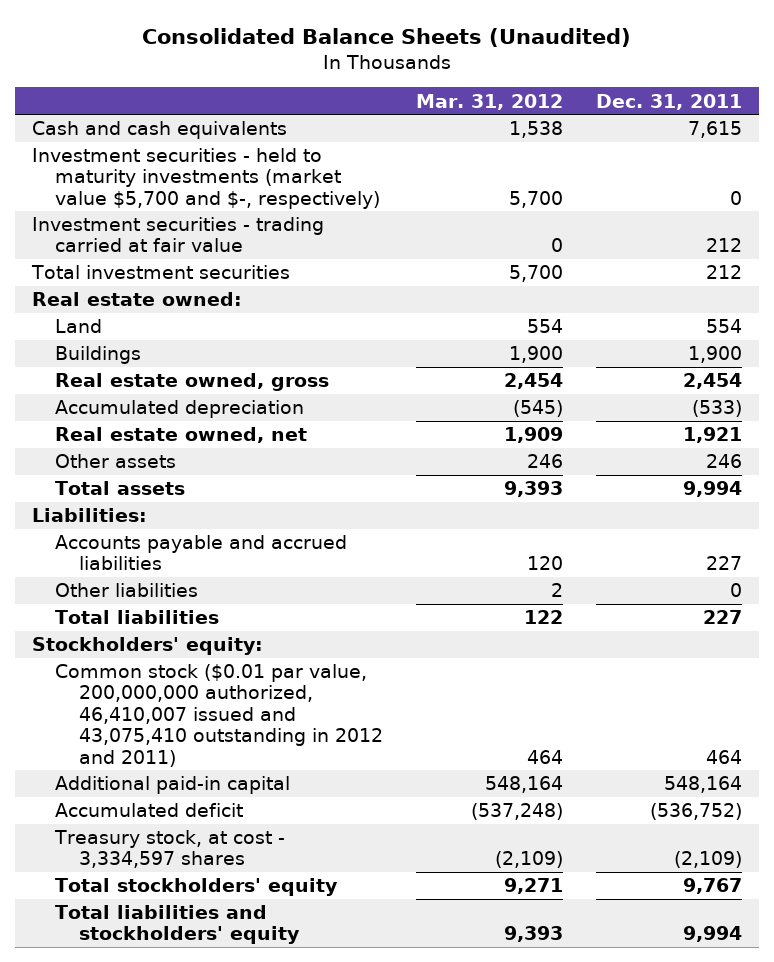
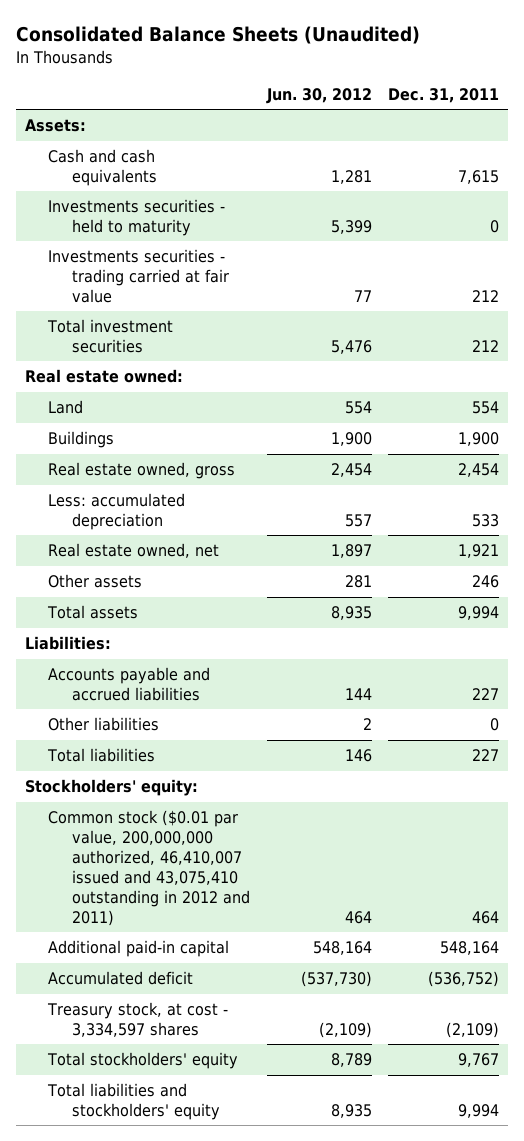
[415,93,563,110] Mar. 31, 2012 -> none
none -> [265,87,372,104] Jun. 30, 2012
none -> [24,119,86,133] Assets:
[32,148,381,209] Investment securities - held to maturity investments (market value $5,700 and $-, respectively) -> [48,199,226,237] Investments securities - held to maturity
[32,217,325,253] Investment securities - trading carried at fair value -> [48,249,230,303] Investments securities - trading carried at fair value
[55,400,305,419] Accumulated depreciation -> [48,493,186,531] Less: accumulated depreciation
[692,400,743,418] (533) -> [472,514,500,528] 533

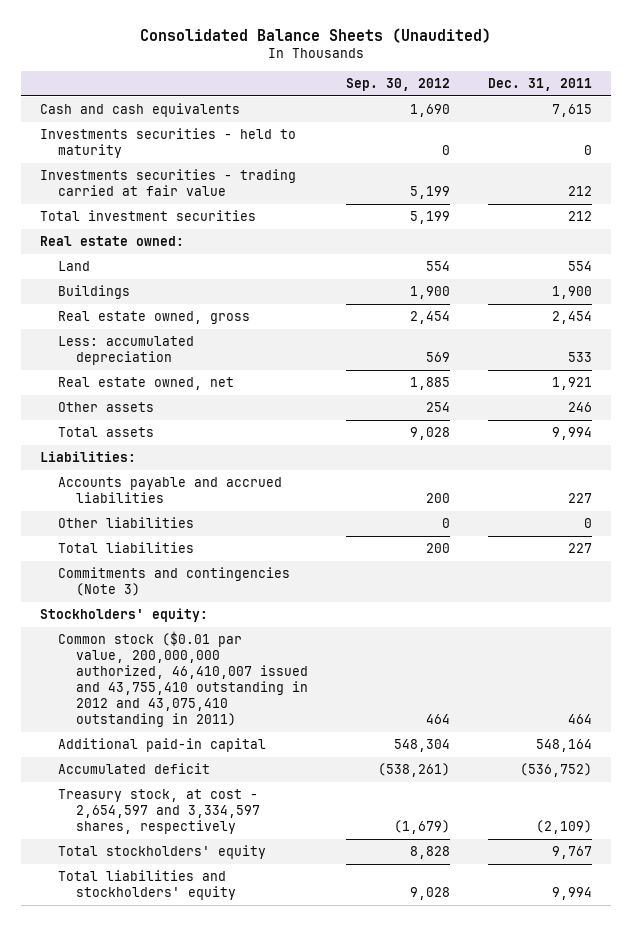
[265,87,372,104] Jun. 30, 2012 -> none
none -> [346,78,451,92] Sep. 30, 2012
[24,119,86,133] Assets: -> none
none -> [57,567,290,597] Commitments and contingencies (Note 3)
[48,810,251,926] Common stock ($0.01 par value, 200,000,000 authorized, 46,410,007 issued and 43,075,410 outstanding in 2012 and 2011) -> [57,631,309,728] Common stock ($0.01 par value, 200,000,000 authorized, 46,410,007 issued and 43,755,410 outstanding in 2012 and 43,075,410 outstanding in 2011)
[47,1002,229,1038] Treasury stock, at cost - 3,334,597 shares -> [57,789,261,835] Treasury stock, at cost - 2,654,597 and 3,334,597 shares, respectively

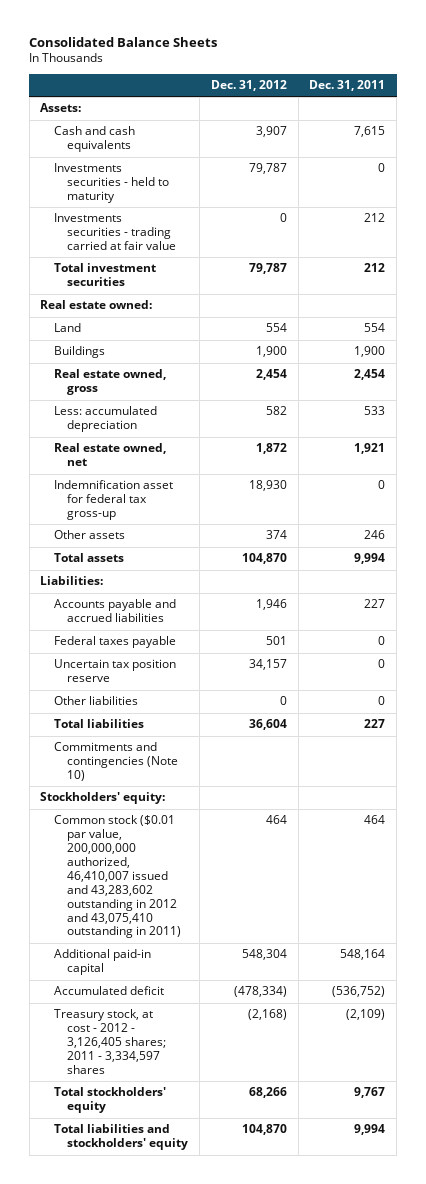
[139,27,491,43] Consolidated Balance Sheets (Unaudited) -> [29,36,218,47] Consolidated Balance Sheets
[346,78,451,92] Sep. 30, 2012 -> none
none -> [210,80,287,92] Dec. 31, 2012
none -> [40,103,82,113] Assets:
none -> [53,480,173,521] Indemnification asset for federal tax gross-up
none -> [53,636,176,649] Federal taxes payable
none -> [53,659,176,683] Uncertain tax position reserve
[57,567,290,597] Commitments and contingencies (Note 3) -> [53,742,179,782] Commitments and contingencies (Note 10)
[57,631,309,728] Common stock ($0.01 par value, 200,000,000 authorized, 46,410,007 issued and 43,755,410 outstanding in 2012 and 43,075,410 outstanding in 2011) -> [53,815,182,939] Common stock ($0.01 par value, 200,000,000 authorized, 46,410,007 issued and 43,283,602 outstanding in 2012 and 43,075,410 outstanding in 2011)
[57,789,261,835] Treasury stock, at cost - 2,654,597 and 3,334,597 shares, respectively -> [53,1009,167,1074] Treasury stock, at cost - 2012 - 3,126,405 shares; 2011 - 3,334,597 shares

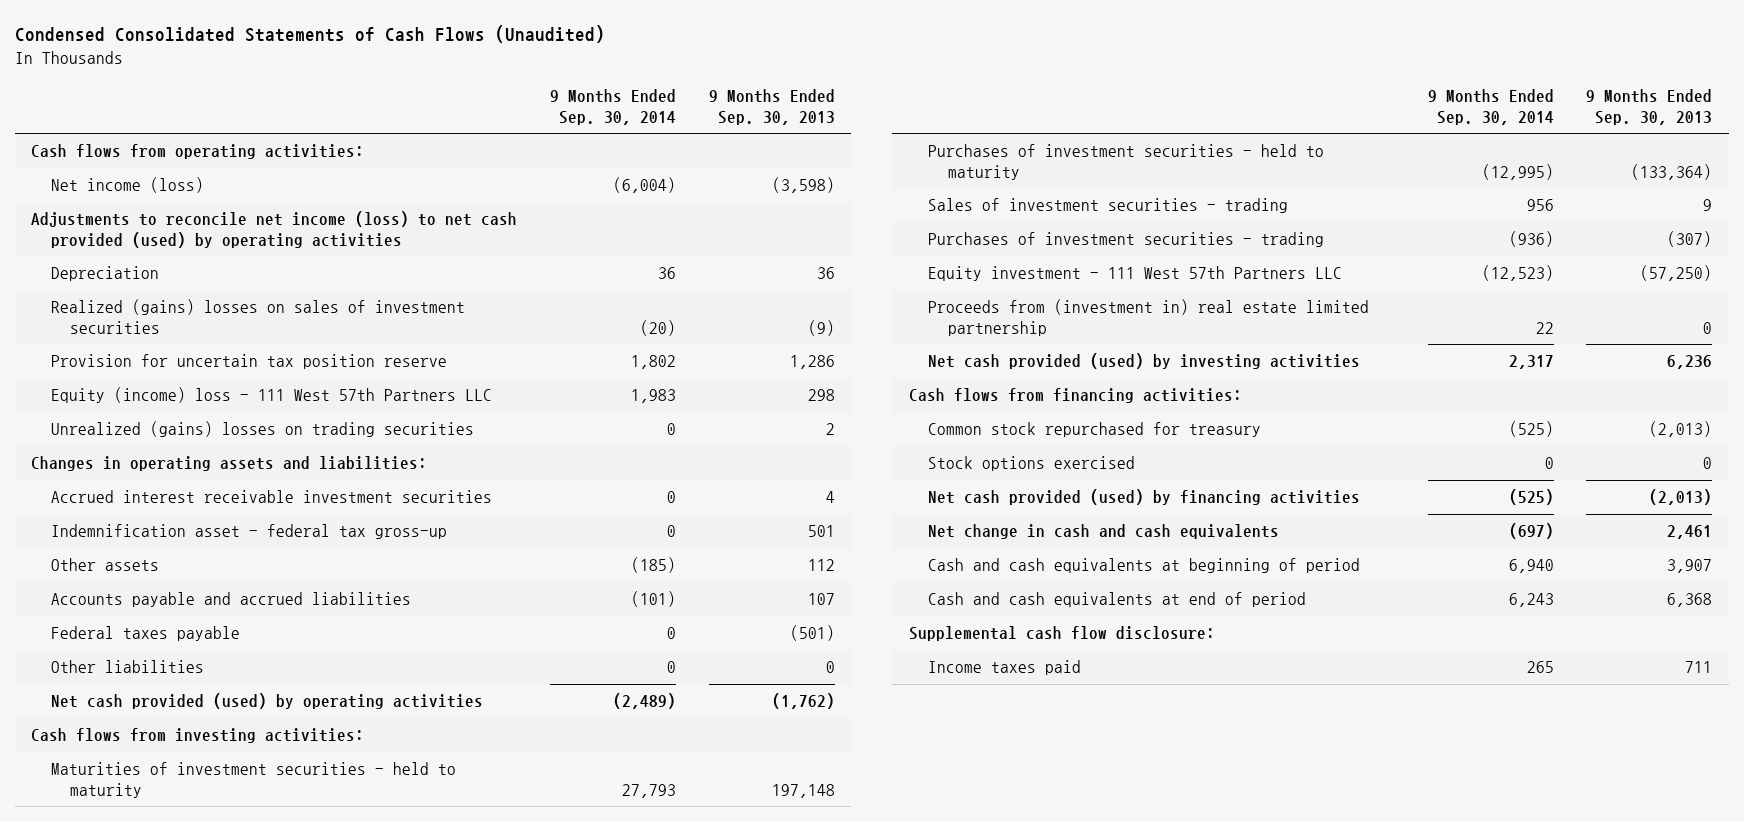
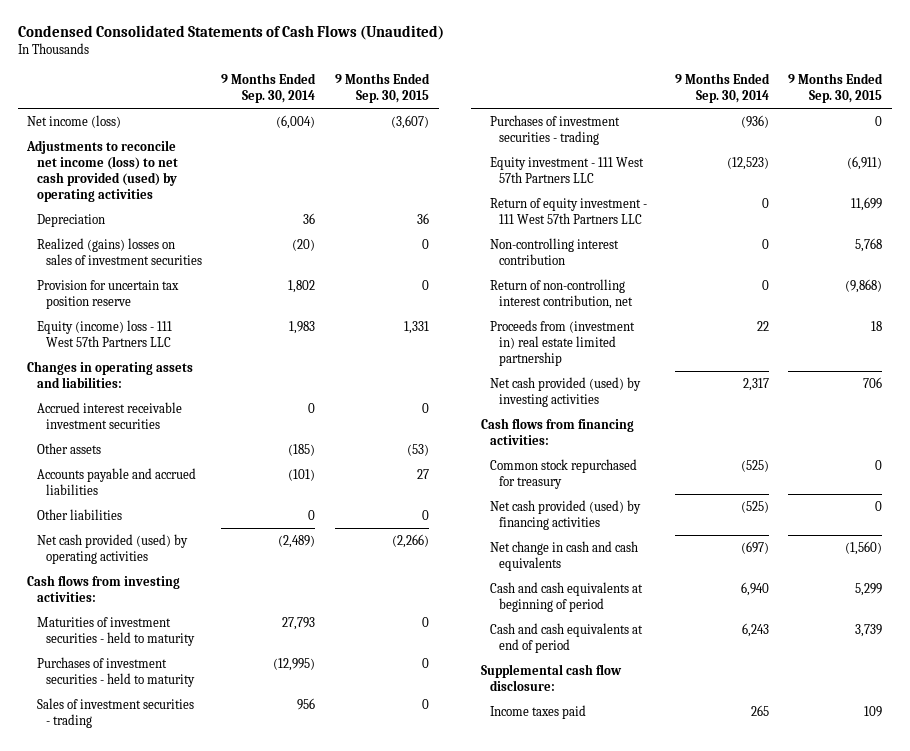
[708,89,835,125] 9 Months Ended Sep. 30, 2013 -> none
none -> [335,72,431,103] 9 Months Ended Sep. 30, 2015
[31,144,365,160] Cash flows from operating activities: -> none
[50,421,474,438] Unrealized (gains) losses on trading securities -> none
[50,524,447,540] Indemnification asset - federal tax gross-up -> none
[50,626,240,642] Federal taxes payable -> none
none -> [489,197,647,224] Return of equity investment - 111 West 57th Partners LLC
none -> [489,237,619,265] Non-controlling interest contribution
none -> [489,278,633,309] Return of non-controlling interest contribution, net
[928,456,1136,472] Stock options exercised -> none

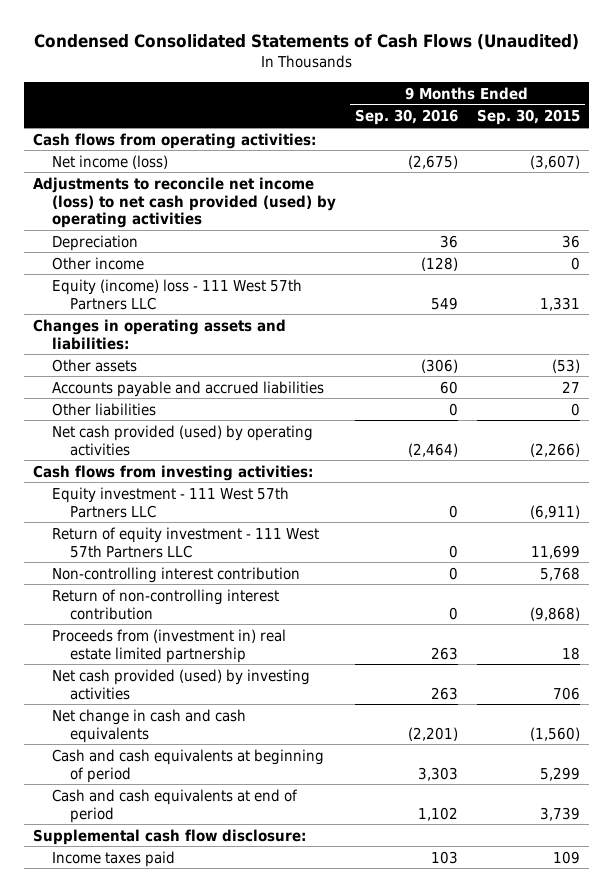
[221,72,317,103] 9 Months Ended Sep. 30, 2014 -> none
none -> [354,109,458,126] Sep. 30, 2016
none -> [33,132,317,149] Cash flows from operating activities:
[36,237,202,265] Realized (gains) losses on sales of investment securities -> none
[36,279,179,309] Provision for uncertain tax position reserve -> none
none -> [51,256,144,270] Other income
[36,401,182,429] Accrued interest receivable investment securities -> none
[36,616,195,646] Maturities of investment securities - held to maturity -> none
[36,656,195,687] Purchases of investment securities - held to maturity -> none
[36,697,194,728] Sales of investment securities - trading -> none
[489,114,620,145] Purchases of investment securities - trading -> none
[489,278,633,309] Return of non-controlling interest contribution, net -> [51,588,279,620] Return of non-controlling interest contribution
[480,417,634,445] Cash flows from financing activities: -> none
[489,458,637,489] Common stock repurchased for treasury -> none
[489,499,641,530] Net cash provided (used) by financing activities -> none

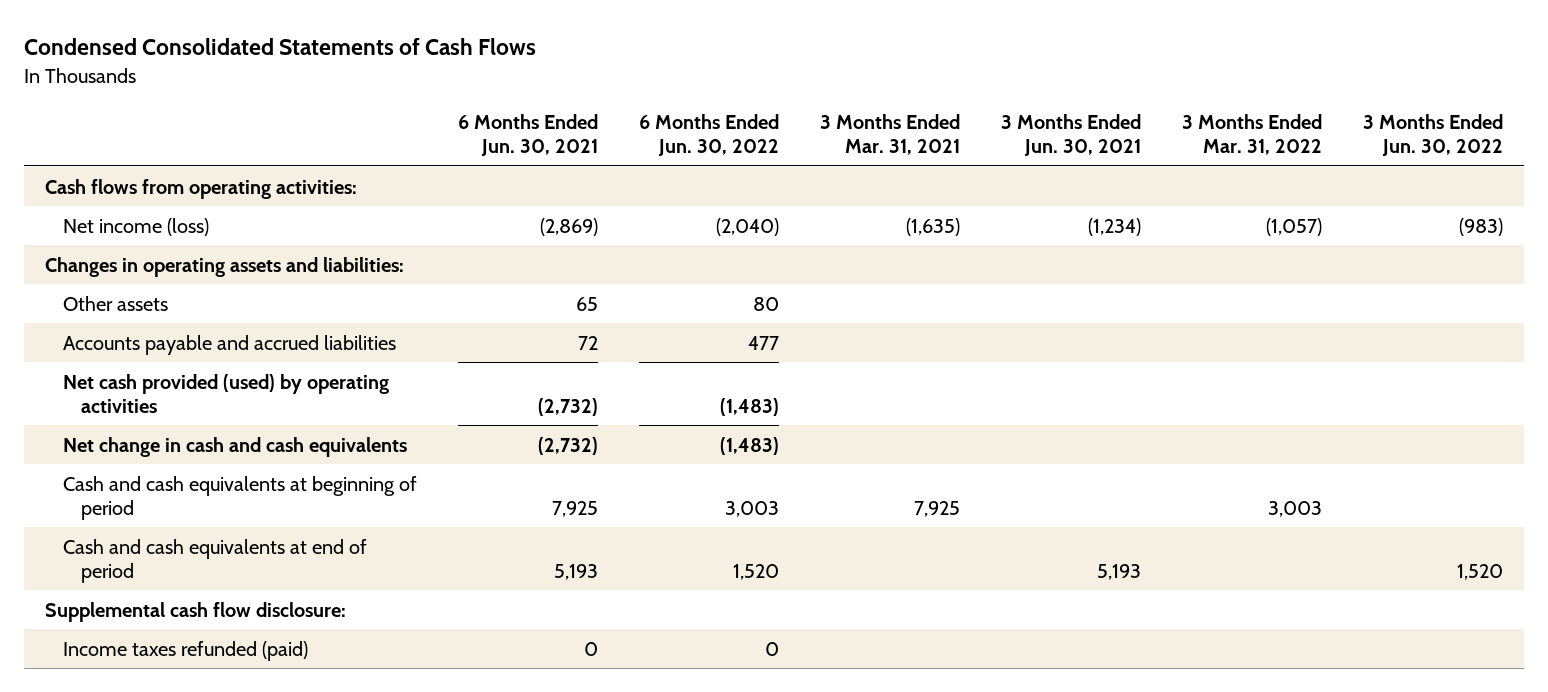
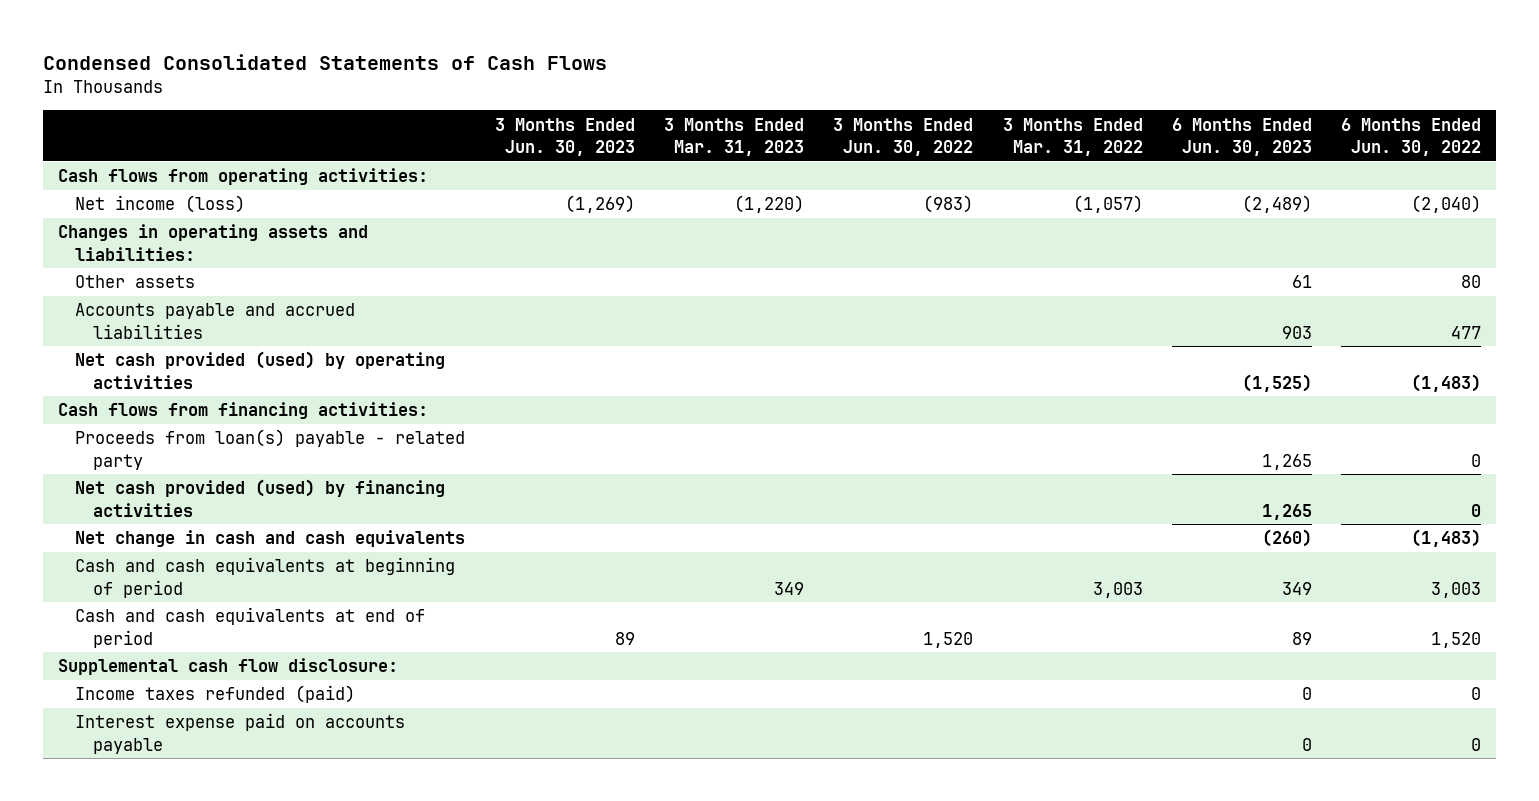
[457,114,598,157] 6 Months Ended Jun. 30, 2021 -> none
[819,114,960,156] 3 Months Ended Mar. 31, 2021 -> none
[1000,114,1141,157] 3 Months Ended Jun. 30, 2021 -> none
none -> [494,117,635,156] 3 Months Ended Jun. 30, 2023
none -> [663,117,804,156] 3 Months Ended Mar. 31, 2023
none -> [1171,117,1312,156] 6 Months Ended Jun. 30, 2023
none -> [57,402,428,420] Cash flows from financing activities:
none -> [75,429,466,470] Proceeds from loan(s) payable - related party
none -> [75,479,446,517] Net cash provided (used) by financing activities
none -> [75,713,406,754] Interest expense paid on accounts payable

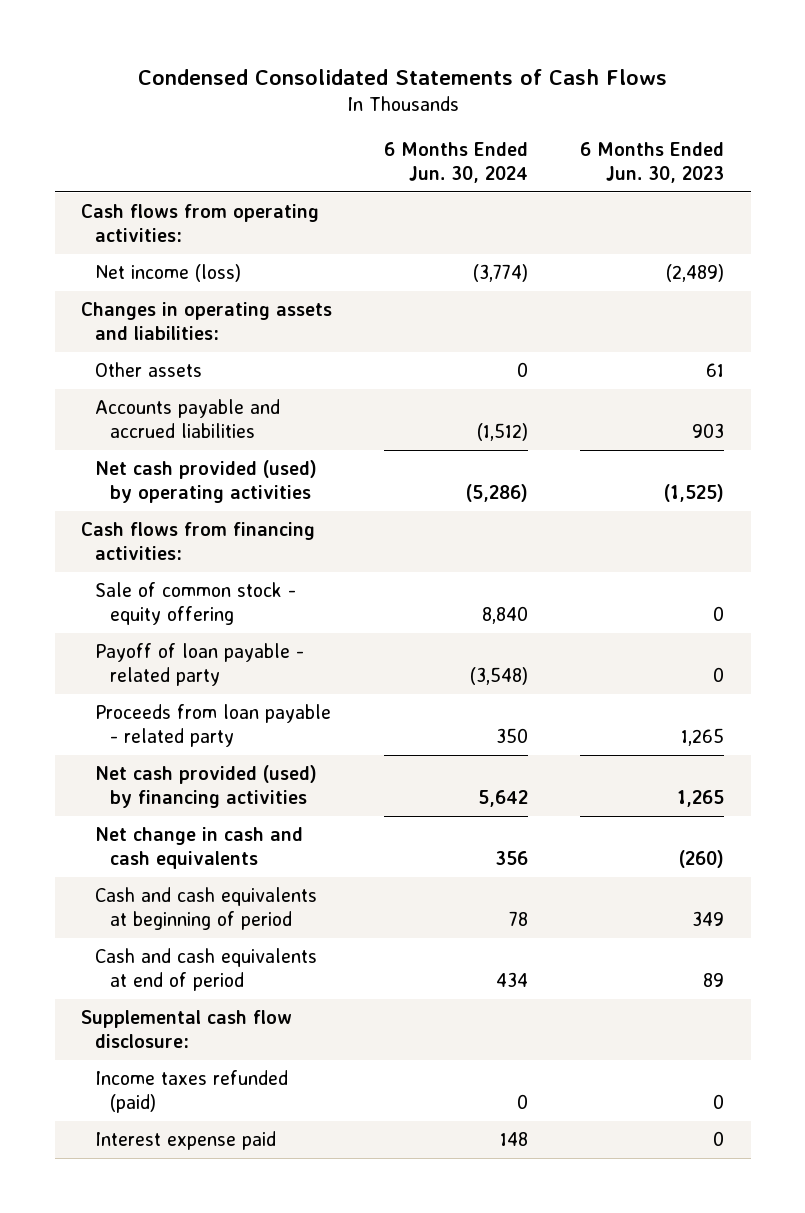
[494,117,635,156] 3 Months Ended Jun. 30, 2023 -> none
[663,117,804,156] 3 Months Ended Mar. 31, 2023 -> none
[833,117,974,156] 3 Months Ended Jun. 30, 2022 -> none
[1002,117,1143,156] 3 Months Ended Mar. 31, 2022 -> none
[1341,117,1482,156] 6 Months Ended Jun. 30, 2022 -> none
none -> [384,142,529,183] 6 Months Ended Jun. 30, 2024
none -> [95,582,297,625] Sale of common stock - equity offering
none -> [95,643,305,686] Payoff of loan payable - related party
[75,429,466,470] Proceeds from loan(s) payable - related party -> [95,704,332,747] Proceeds from loan payable - related party
[75,713,406,754] Interest expense paid on accounts payable -> [95,1131,277,1151] Interest expense paid

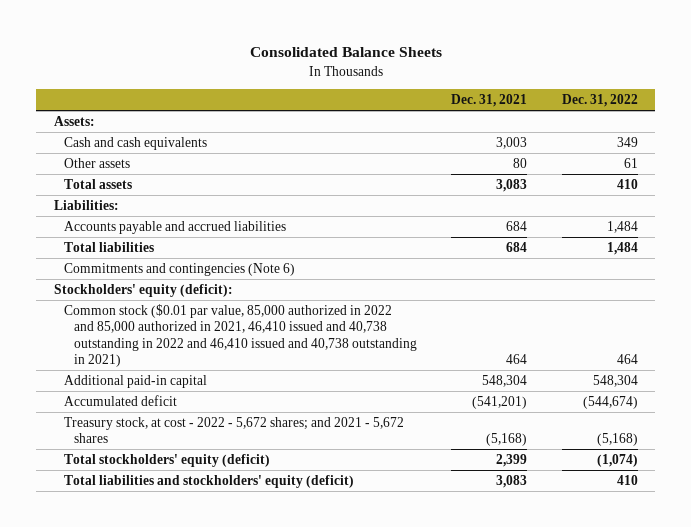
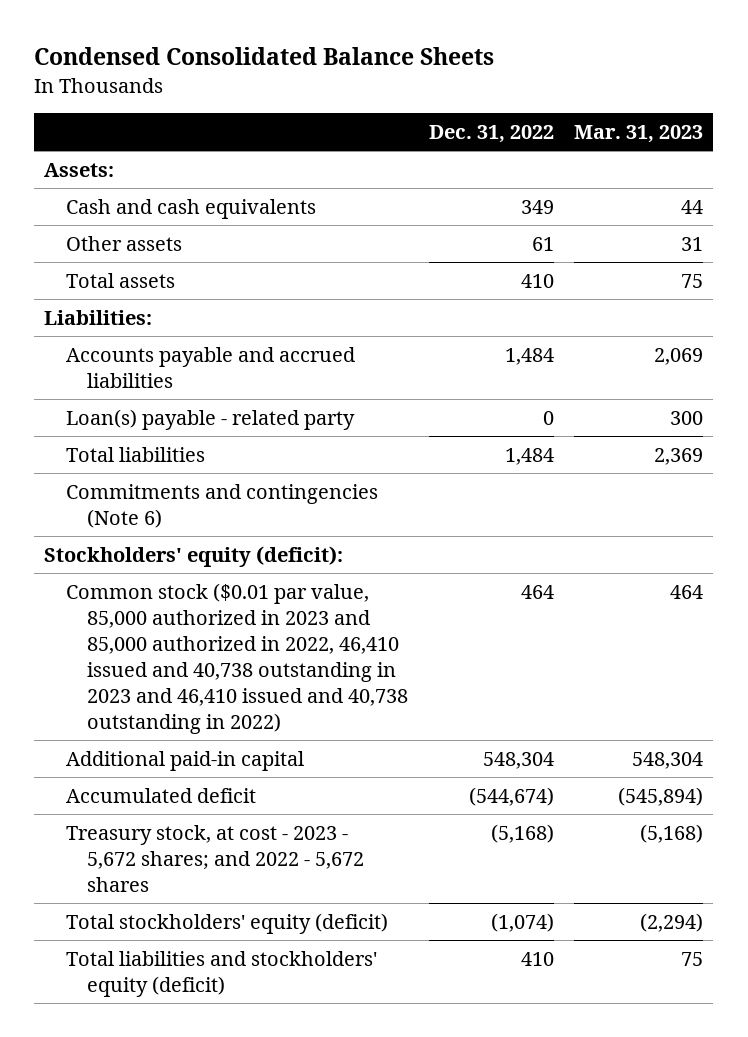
[249,47,442,58] Consolidated Balance Sheets -> [34,47,495,66] Condensed Consolidated Balance Sheets
[451,94,528,108] Dec. 31, 2021 -> none
none -> [574,124,704,143] Mar. 31, 2023
none -> [65,408,355,430] Loan(s) payable - related party
[63,303,417,367] Common stock ($0.01 par value, 85,000 authorized in 2022 and 85,000 authorized in 2021, 46,410 issued and 40,738 outstanding in 2022 and 46,410 issued and 40,738 outstanding in 2021) -> [65,582,409,735] Common stock ($0.01 par value, 85,000 authorized in 2023 and 85,000 authorized in 2022, 46,410 issued and 40,738 outstanding in 2023 and 46,410 issued and 40,738 outstanding in 2022)
[63,416,404,444] Treasury stock, at cost - 2022 - 5,672 shares; and 2021 - 5,672 shares -> [65,824,365,892] Treasury stock, at cost - 2023 - 5,672 shares; and 2022 - 5,672 shares

